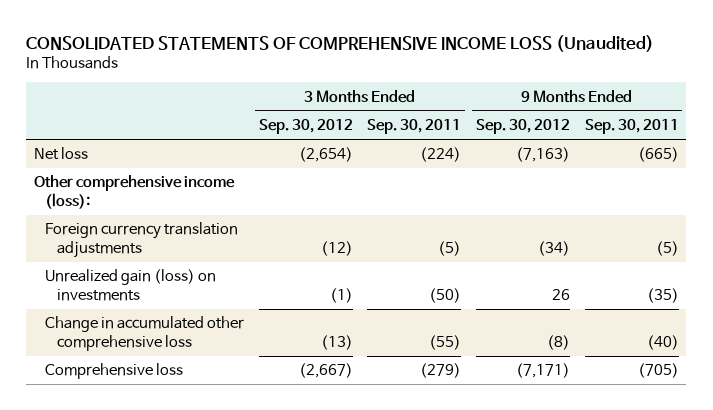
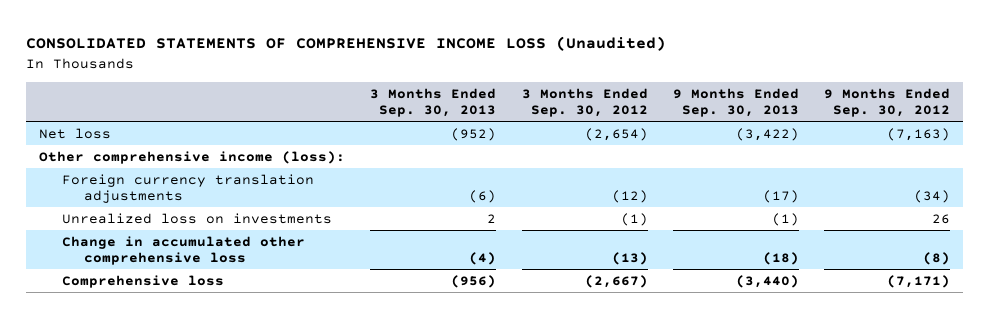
[367,119,462,135] Sep. 30, 2011 -> none
[584,119,679,135] Sep. 30, 2011 -> none
none -> [370,87,497,118] 3 Months Ended Sep. 30, 2013
none -> [672,87,799,118] 9 Months Ended Sep. 30, 2013
[45,269,217,301] Unrealized gain (loss) on investments -> [61,212,332,224] Unrealized loss on investments

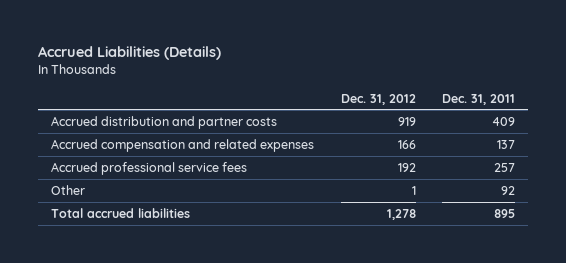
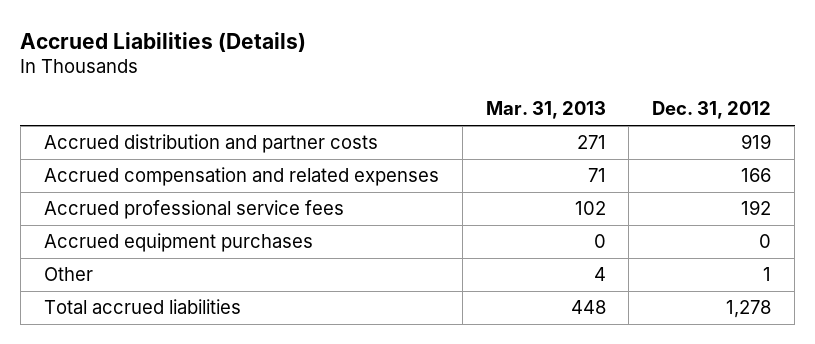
[442,93,516,105] Dec. 31, 2011 -> none
none -> [485,101,606,120] Mar. 31, 2013
none -> [43,233,313,253] Accrued equipment purchases

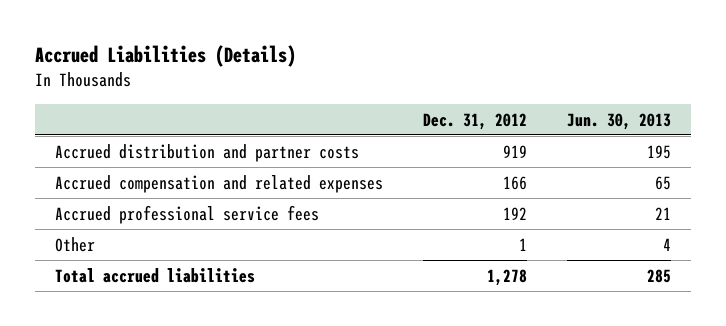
[485,101,606,120] Mar. 31, 2013 -> none
none -> [566,112,671,130] Jun. 30, 2013
[43,233,313,253] Accrued equipment purchases -> none

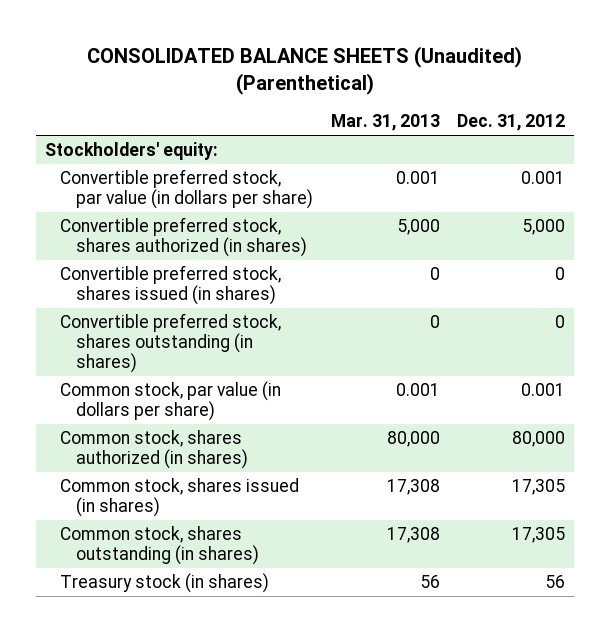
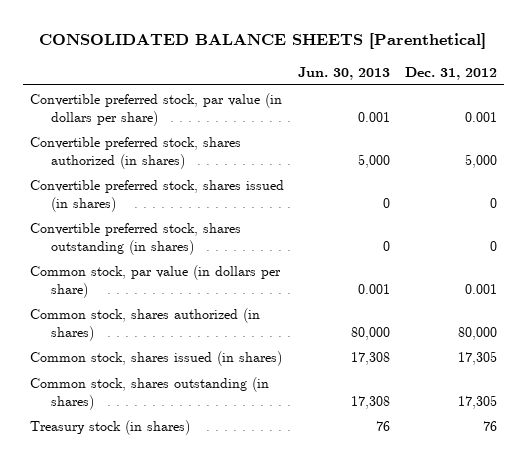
[86,45,522,95] CONSOLIDATED BALANCE SHEETS (Unaudited) (Parenthetical) -> [39,32,487,49] CONSOLIDATED BALANCE SHEETS [Parenthetical]
[330,114,440,132] Mar. 31, 2013 -> none
none -> [298,66,391,80] Jun. 30, 2013
[44,142,218,161] Stockholders' equity: -> none
[545,575,566,589] 56 -> [482,420,497,431] 76

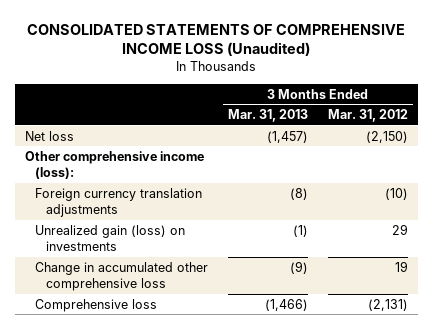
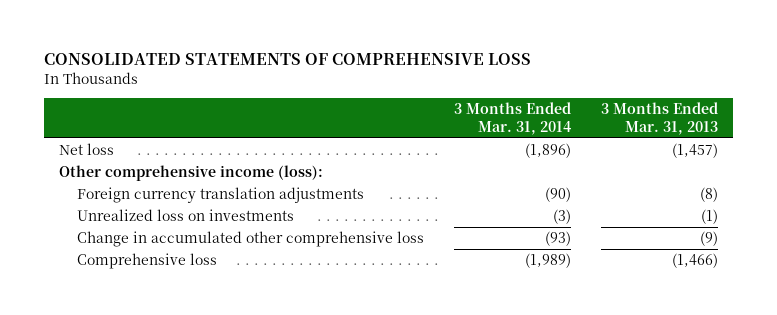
[27,23,406,57] CONSOLIDATED STATEMENTS OF COMPREHENSIVE INCOME LOSS (Unaudited) -> [43,53,531,66] CONSOLIDATED STATEMENTS OF COMPREHENSIVE LOSS
[328,109,409,123] Mar. 31, 2012 -> none
none -> [453,102,571,135] 3 Months Ended Mar. 31, 2014
[35,224,186,252] Unrealized gain (loss) on investments -> [76,209,294,222] Unrealized loss on investments

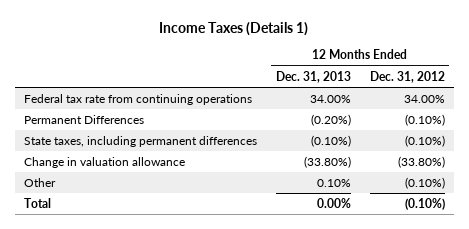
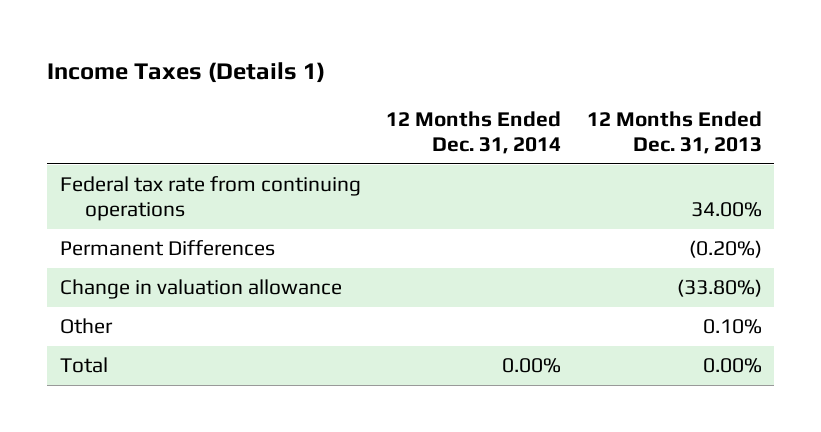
[369,70,445,83] Dec. 31, 2012 -> none
none -> [386,111,562,154] 12 Months Ended Dec. 31, 2014
[24,135,258,147] State taxes, including permanent differences -> none

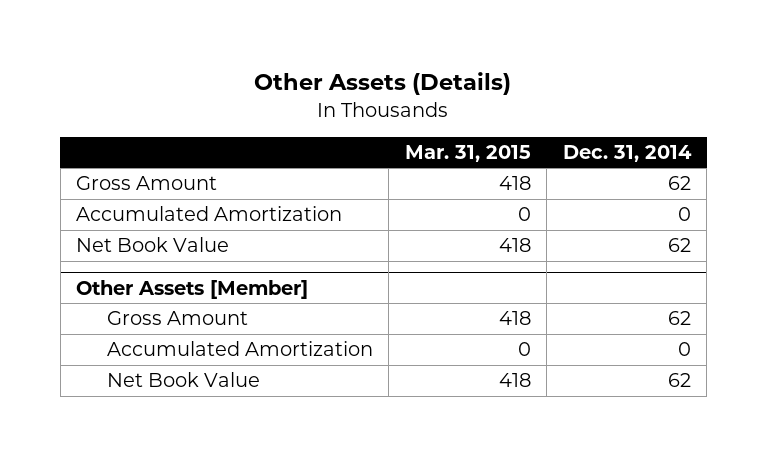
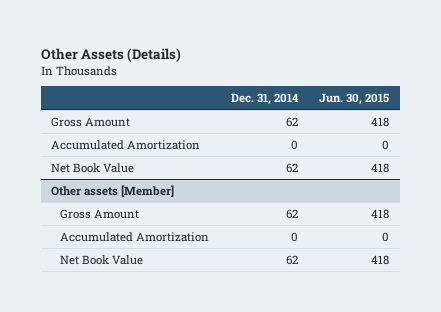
[404,144,531,162] Mar. 31, 2015 -> none
none -> [319,92,390,105] Jun. 30, 2015
[76,279,309,299] Other Assets [Member] -> [51,184,175,197] Other assets [Member]

